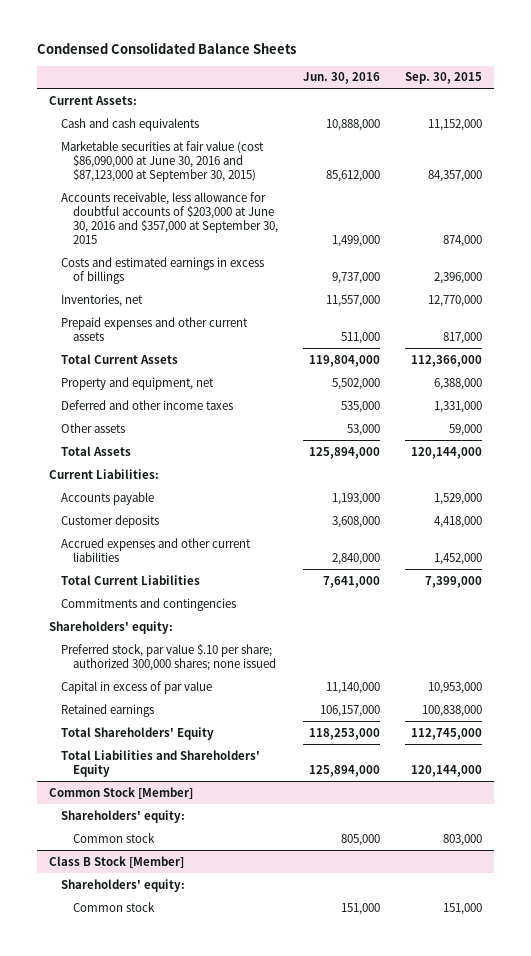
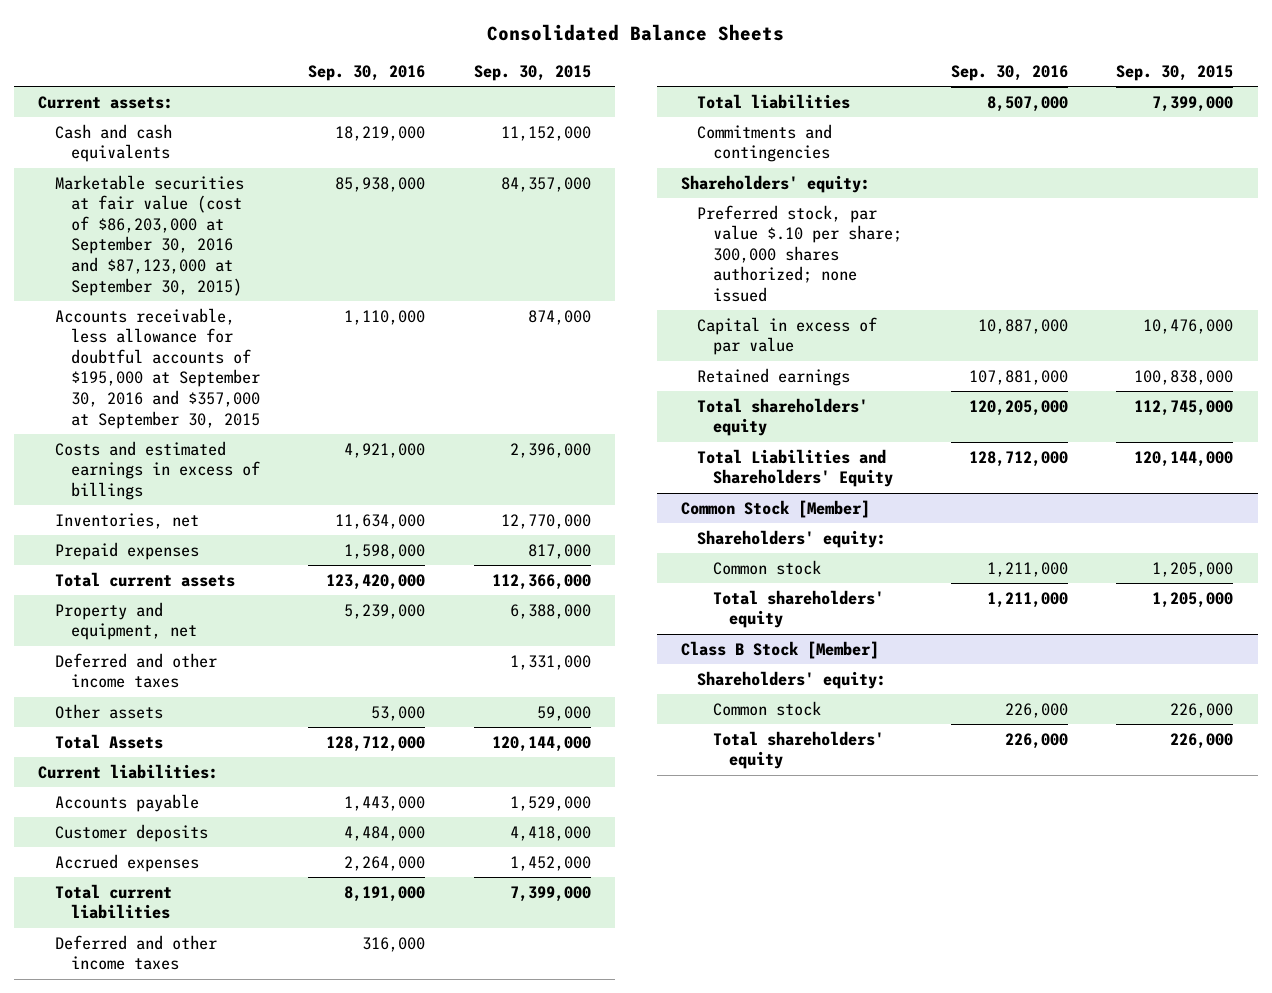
[36,42,296,55] Condensed Consolidated Balance Sheets -> [486,23,784,41] Consolidated Balance Sheets
[302,72,380,85] Jun. 30, 2016 -> none
none -> [308,65,426,82] Sep. 30, 2016
[49,95,138,105] Current Assets: -> [38,95,174,109] Current assets:
[60,140,264,182] Marketable securities at fair value (cost $86,090,000 at June 30, 2016 and $87,123,000 at September 30, 2015) -> [54,174,244,296] Marketable securities at fair value (cost of $86,203,000 at September 30, 2016 and $87,123,000 at September 30, 2015)
[60,191,278,244] Accounts receivable, less allowance for doubtful accounts of $203,000 at June 30, 2016 and $357,000 at September 30, 2015 -> [54,307,260,429] Accounts receivable, less allowance for doubtful accounts of $195,000 at September 30, 2016 and $357,000 at September 30, 2015
[60,316,248,341] Prepaid expenses and other current assets -> [54,541,199,560] Prepaid expenses
[60,353,178,364] Total Current Assets -> [54,571,235,587] Total current assets
[49,468,160,479] Current Liabilities: -> [38,763,219,779] Current liabilities:
[60,537,251,562] Accrued expenses and other current liabilities -> [54,853,199,872] Accrued expenses
[60,574,200,585] Total Current Liabilities -> [54,883,172,920] Total current liabilities
none -> [54,934,217,971] Deferred and other income taxes
none -> [696,93,850,109] Total liabilities
[60,643,276,671] Preferred stock, par value $.10 per share; authorized 300,000 shares; none issued -> [696,204,903,303] Preferred stock, par value $.10 per share; 300,000 shares authorized; none issued
[427,681,482,694] 10,953,000 -> [1143,318,1234,334] 10,476,000
[60,726,214,740] Total Shareholders' Equity -> [696,397,868,437] Total shareholders' equity
[442,833,482,846] 803,000 -> [1152,561,1234,577] 1,205,000
none -> [713,589,885,629] Total shareholders' equity
[442,902,482,915] 151,000 -> [1170,702,1234,718] 226,000
none -> [713,730,885,770] Total shareholders' equity

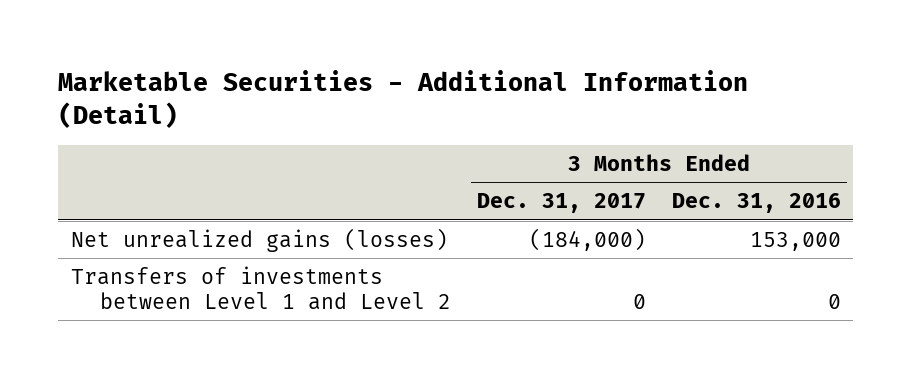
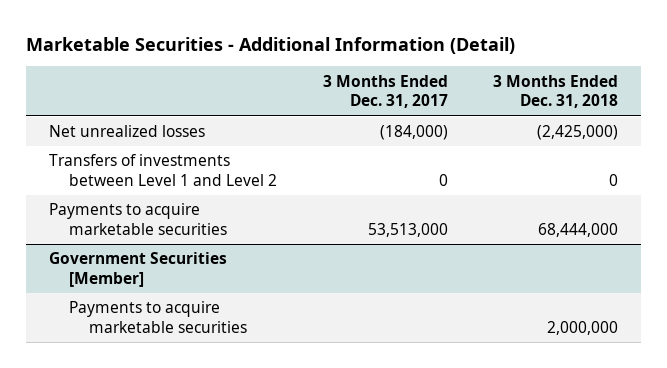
[671,193,841,214] Dec. 31, 2016 -> none
none -> [492,74,618,109] 3 Months Ended Dec. 31, 2018
[71,228,449,253] Net unrealized gains (losses) -> [49,125,206,138] Net unrealized losses
none -> [49,203,228,236] Payments to acquire marketable securities
none -> [49,252,228,288] Government Securities [Member]
none -> [69,301,248,334] Payments to acquire marketable securities

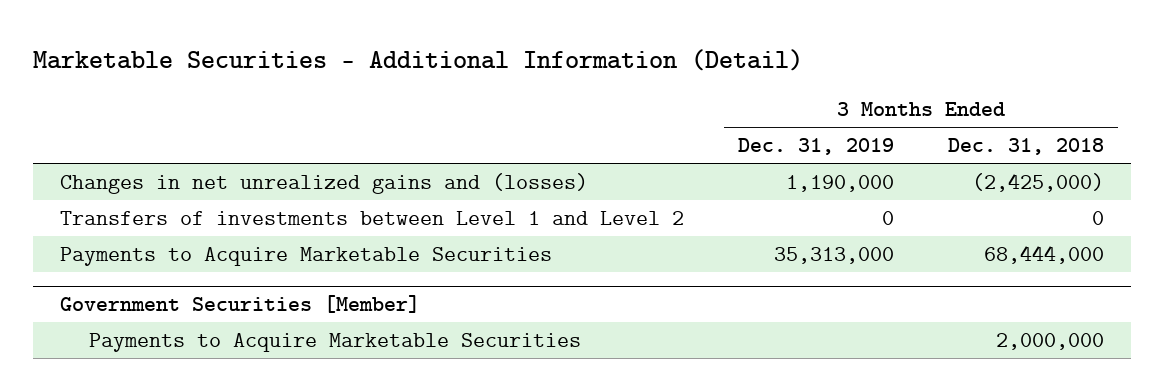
[322,74,448,109] 3 Months Ended Dec. 31, 2017 -> none
none -> [737,138,894,156] Dec. 31, 2019
[49,125,206,138] Net unrealized losses -> [59,173,588,195] Changes in net unrealized gains and (losses)
[49,203,228,236] Payments to acquire marketable securities -> [59,247,552,267] Payments to Acquire Marketable Securities
[69,301,248,334] Payments to acquire marketable securities -> [89,333,582,353] Payments to Acquire Marketable Securities

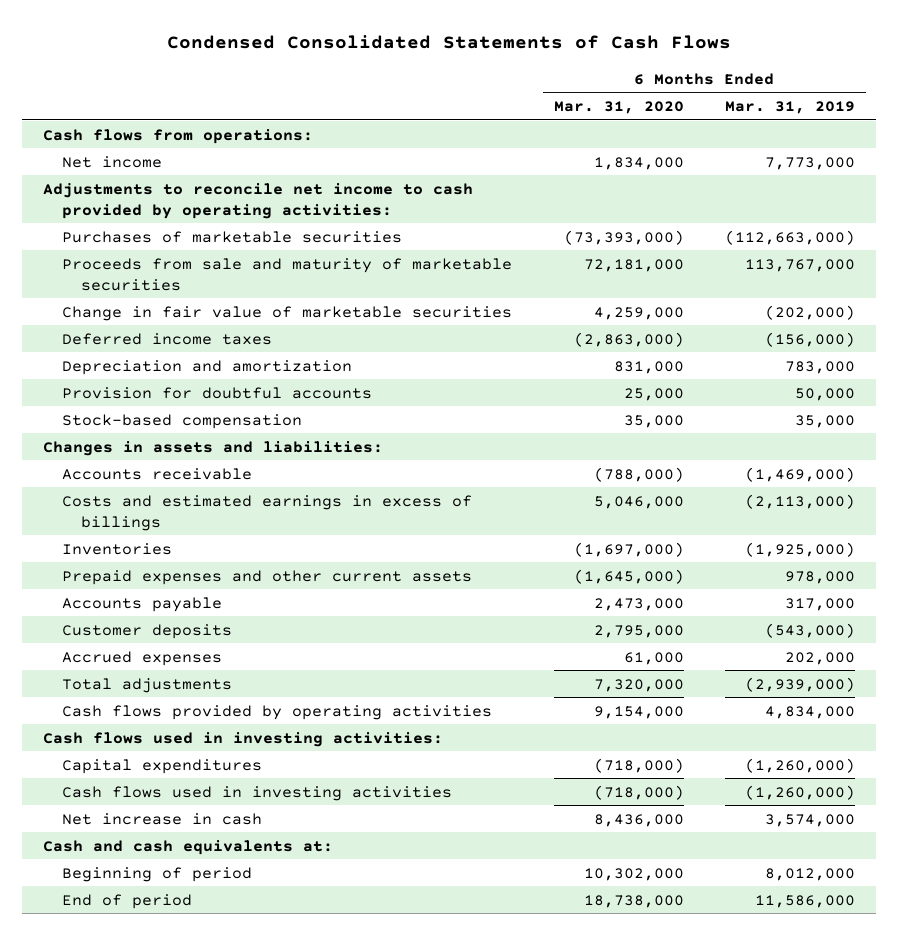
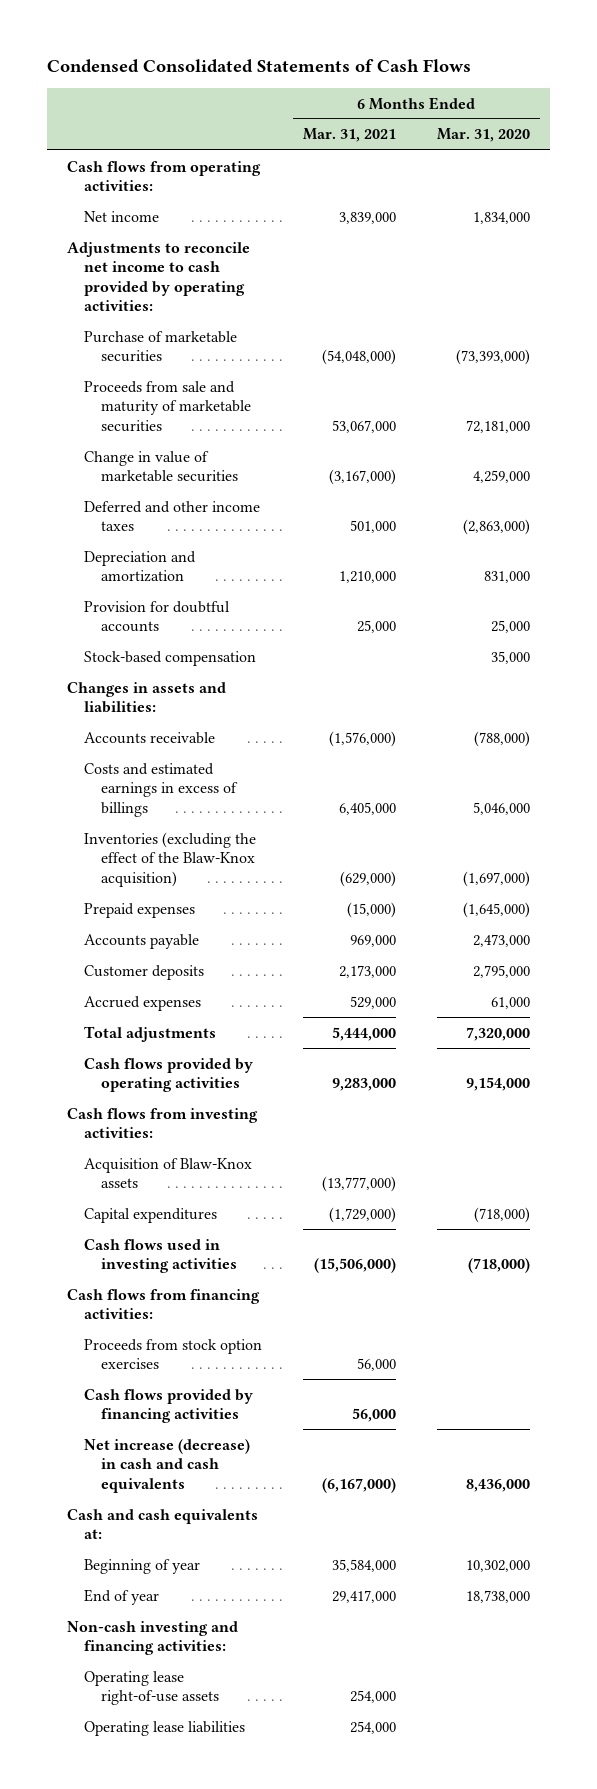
[725,100,856,114] Mar. 31, 2019 -> none
none -> [302,128,396,143] Mar. 31, 2021
[43,128,314,144] Cash flows from operations: -> [67,160,262,192] Cash flows from operating activities:
[61,230,402,243] Purchases of marketable securities -> [84,330,238,363] Purchase of marketable securities
[61,305,512,321] Change in fair value of marketable securities -> [84,450,239,483] Change in value of marketable securities
[61,332,272,345] Deferred income taxes -> [84,500,261,532] Deferred and other income taxes
[61,542,172,555] Inventories -> [84,831,257,887] Inventories (excluding the effect of the Blaw-Knox acquisition)
[61,569,472,585] Prepaid expenses and other current assets -> [84,902,196,918] Prepaid expenses
[43,731,444,747] Cash flows used in investing activities: -> [67,1107,259,1139] Cash flows from investing activities:
none -> [84,1157,253,1189] Acquisition of Blaw-Knox assets
none -> [67,1288,261,1320] Cash flows from financing activities:
none -> [84,1338,263,1370] Proceeds from stock option exercises
none -> [84,1388,254,1424] Cash flows provided by financing activities
[61,812,262,825] Net increase in cash -> [84,1438,251,1493] Net increase (decrease) in cash and cash equivalents
[61,866,252,882] Beginning of period -> [84,1558,201,1574] Beginning of year
[61,893,192,909] End of period -> [84,1588,160,1605] End of year
none -> [67,1620,239,1656] Non-cash investing and financing activities:
none -> [84,1670,220,1706] Operating lease right-of-use assets
none -> [84,1720,246,1736] Operating lease liabilities

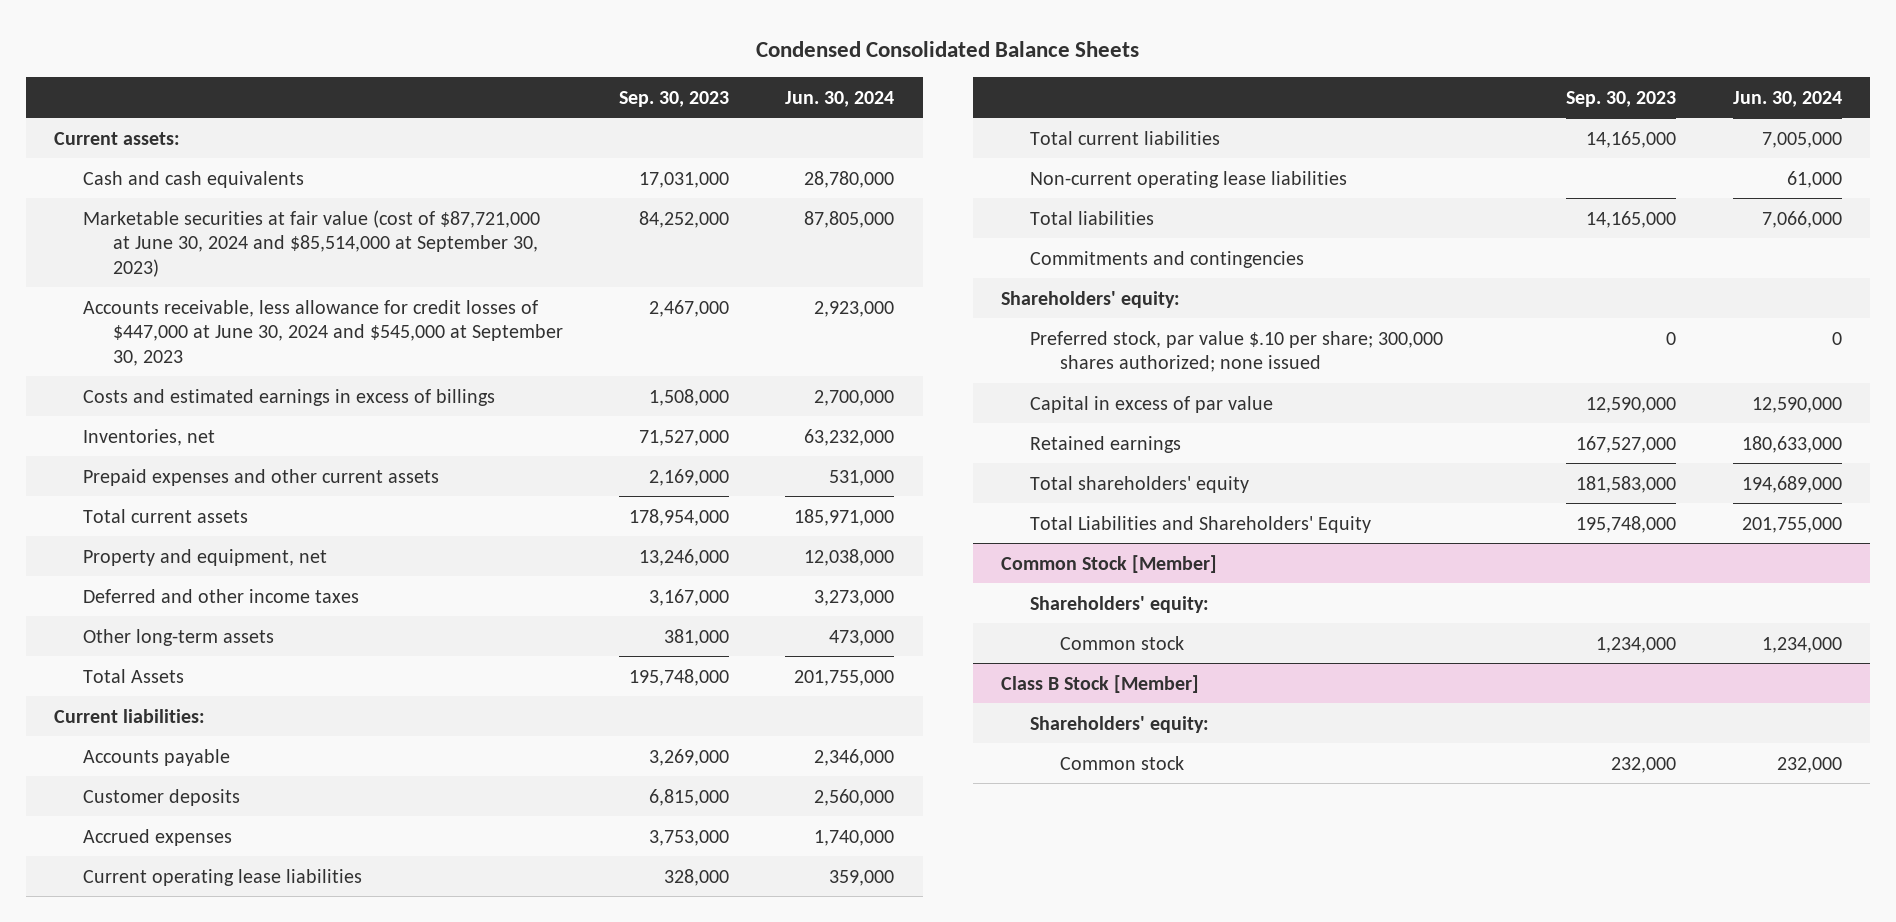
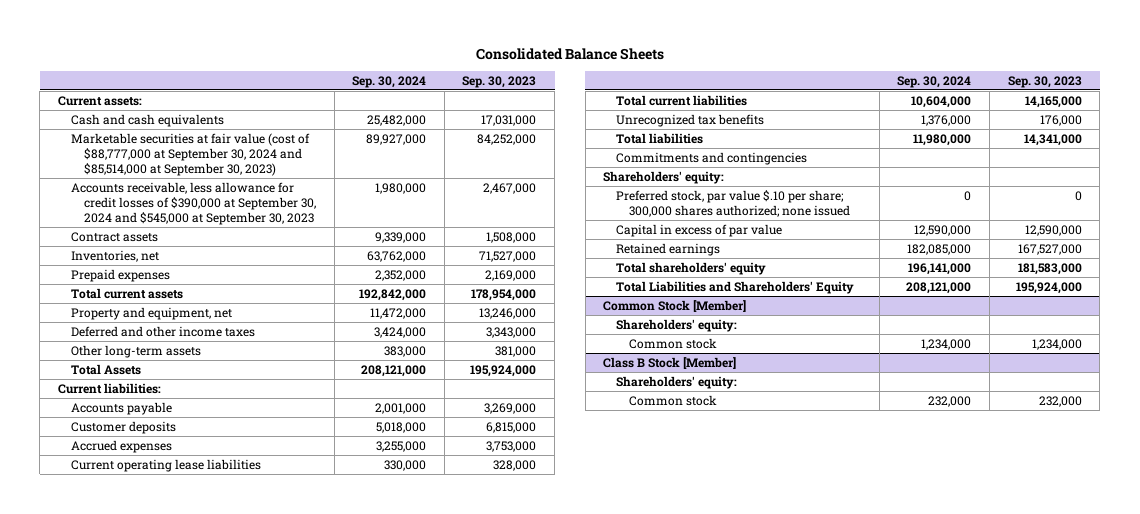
[755,41,1139,58] Condensed Consolidated Balance Sheets -> [475,47,664,60] Consolidated Balance Sheets
[785,90,895,107] Jun. 30, 2024 -> none
none -> [352,75,427,88] Sep. 30, 2024
[83,209,541,277] Marketable securities at fair value (cost of $87,721,000 at June 30, 2024 and $85,514,000 at September 30, 2023) -> [70,132,310,177] Marketable securities at fair value (cost of $88,777,000 at September 30, 2024 and $85,514,000 at September 30, 2023)
[83,299,563,366] Accounts receivable, less allowance for credit losses of $447,000 at June 30, 2024 and $545,000 at September 30, 2023 -> [70,181,316,226] Accounts receivable, less allowance for credit losses of $390,000 at September 30, 2024 and $545,000 at September 30, 2023
[83,388,496,406] Costs and estimated earnings in excess of billings -> [70,231,158,242] Contract assets
[83,468,440,486] Prepaid expenses and other current assets -> [70,268,170,282] Prepaid expenses
[649,588,730,606] 3,167,000 -> [486,326,537,338] 3,343,000
[629,668,730,686] 195,748,000 -> [470,364,537,377] 195,924,000
[1030,170,1348,188] Non-current operating lease liabilities -> none
none -> [616,113,765,127] Unrecognized tax benefits
[1586,210,1677,228] 14,165,000 -> [1023,133,1082,146] 14,341,000
[1576,515,1677,533] 195,748,000 -> [1015,281,1082,294] 195,924,000

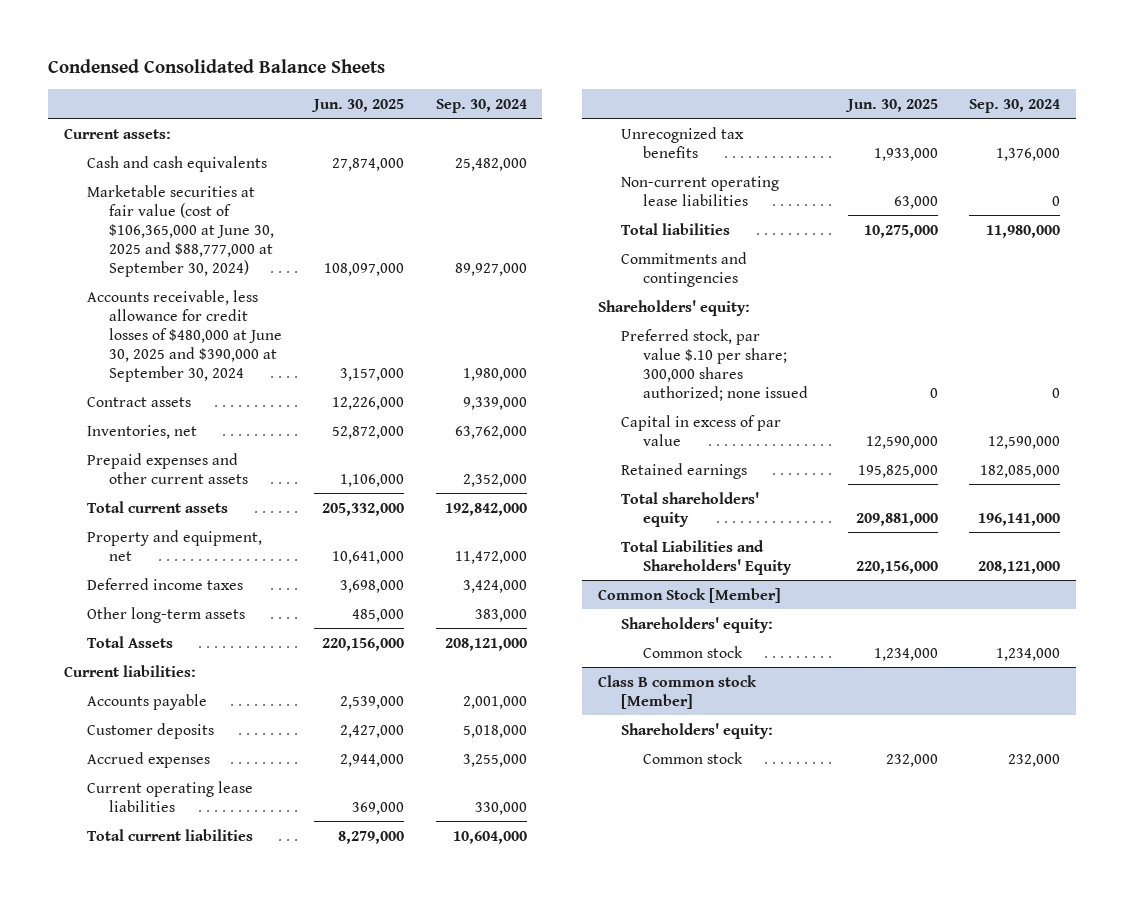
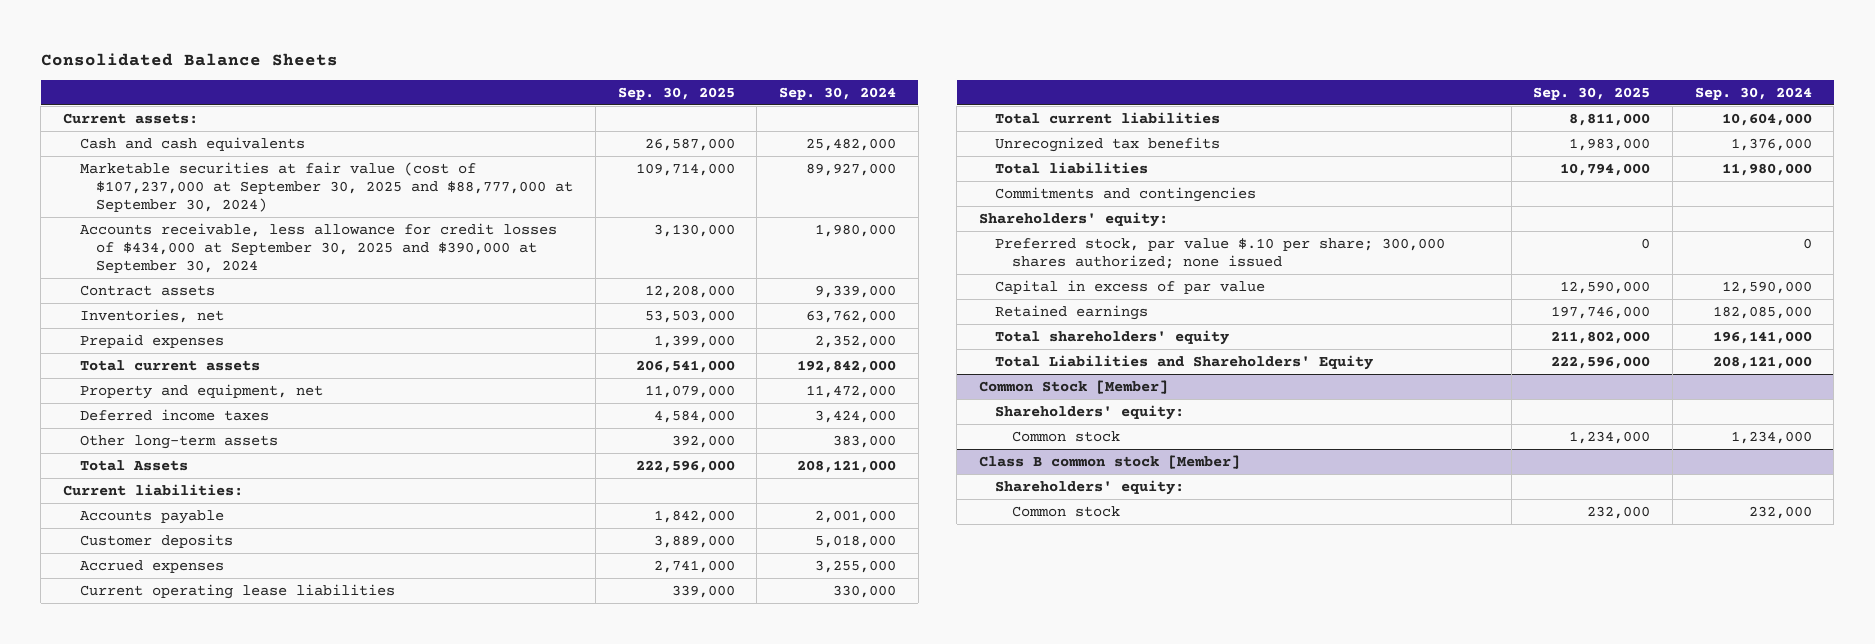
[48,59,386,74] Condensed Consolidated Balance Sheets -> [40,52,338,66] Consolidated Balance Sheets
[311,98,405,112] Jun. 30, 2025 -> none
none -> [617,86,735,100] Sep. 30, 2025
[86,184,275,277] Marketable securities at fair value (cost of $106,365,000 at June 30, 2025 and $88,777,000 at September 30, 2024) -> [79,161,574,213] Marketable securities at fair value (cost of $107,237,000 at September 30, 2025 and $88,777,000 at September 30, 2024)
[86,289,283,382] Accounts receivable, less allowance for credit losses of $480,000 at June 30, 2025 and $390,000 at September 30, 2024 -> [79,222,557,274] Accounts receivable, less allowance for credit losses of $434,000 at September 30, 2025 and $390,000 at September 30, 2024
[86,452,249,484] Prepaid expenses and other current assets -> [79,333,224,348] Prepaid expenses
[620,175,779,206] Non-current operating lease liabilities -> none

